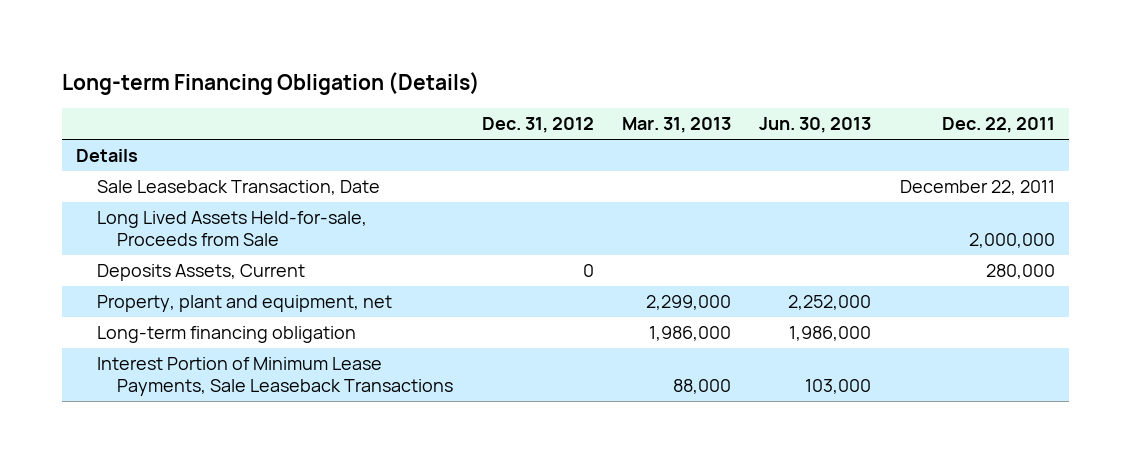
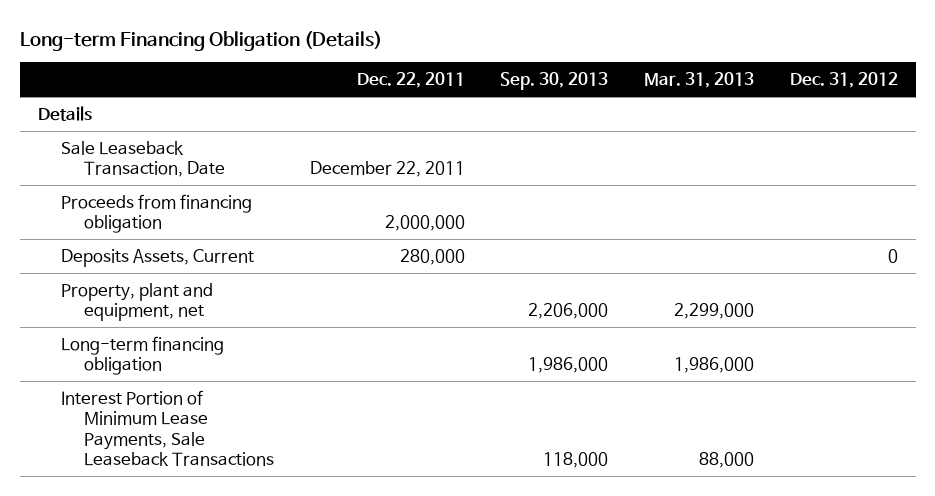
[759,117,872,134] Jun. 30, 2013 -> none
none -> [500,72,609,91] Sep. 30, 2013
[96,211,367,246] Long Lived Assets Held-for-sale, Proceeds from Sale -> none
none -> [60,193,252,234] Proceeds from financing obligation

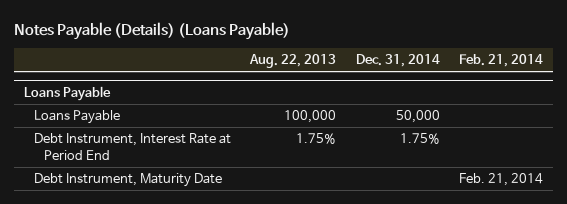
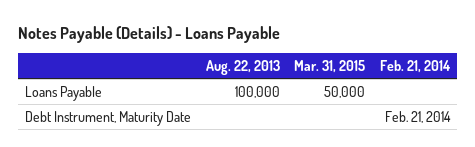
[14,21,291,40] Notes Payable (Details) (Loans Payable) -> [17,26,280,44] Notes Payable (Details) - Loans Payable
[355,54,440,68] Dec. 31, 2014 -> none
none -> [294,59,366,73] Mar. 31, 2015
[24,85,112,101] Loans Payable -> none
[34,133,232,160] Debt Instrument, Interest Rate at Period End -> none

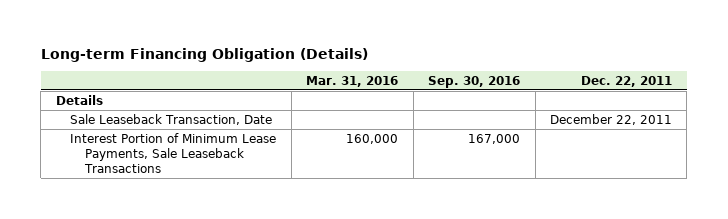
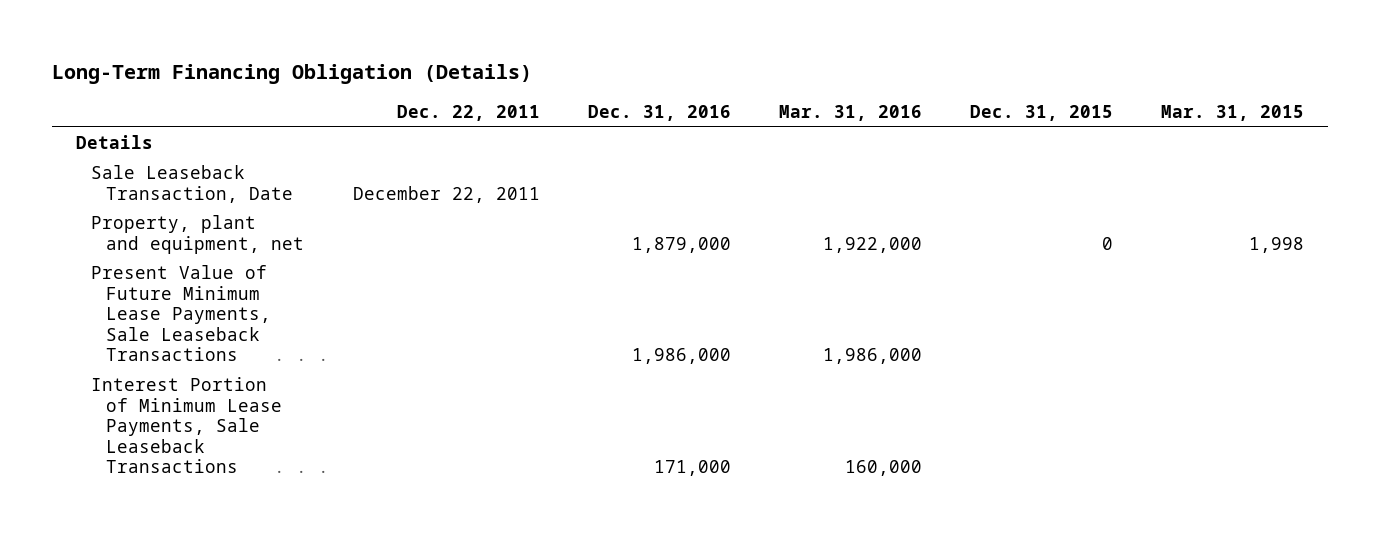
[40,48,368,63] Long-term Financing Obligation (Details) -> [52,64,533,85] Long-Term Financing Obligation (Details)
[428,76,521,89] Sep. 30, 2016 -> none
none -> [587,105,731,122] Dec. 31, 2016
none -> [969,105,1113,122] Dec. 31, 2015
none -> [1161,105,1305,122] Mar. 31, 2015
none -> [91,215,305,254] Property, plant and equipment, net
none -> [91,265,272,362] Present Value of Future Minimum Lease Payments, Sale Leaseback Transactions

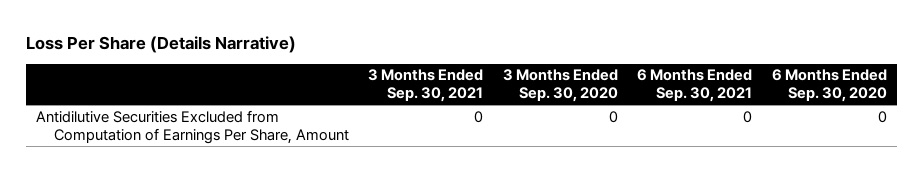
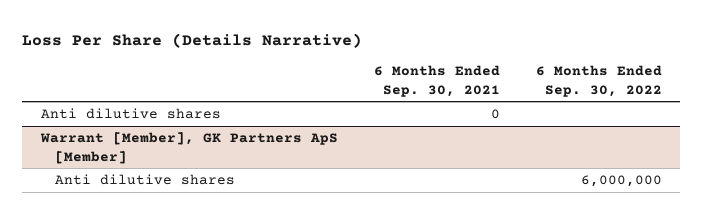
[368,69,484,103] 3 Months Ended Sep. 30, 2021 -> none
[502,69,618,103] 3 Months Ended Sep. 30, 2020 -> none
[772,69,888,103] 6 Months Ended Sep. 30, 2020 -> none
none -> [536,65,663,97] 6 Months Ended Sep. 30, 2022
[35,109,349,144] Antidilutive Securities Excluded from Computation of Earnings Per Share, Amount -> [40,108,221,120] Anti dilutive shares
none -> [39,132,338,164] Warrant [Member], GK Partners ApS [Member]
none -> [55,174,236,186] Anti dilutive shares

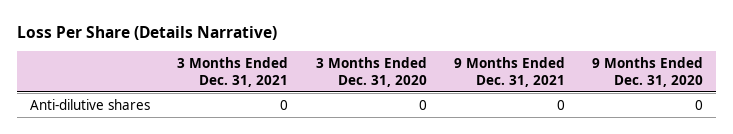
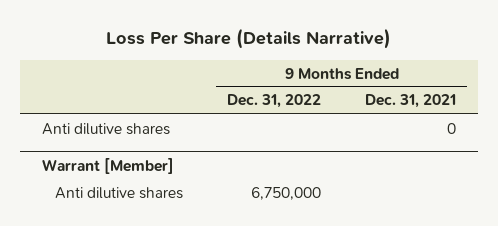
[177,56,289,87] 3 Months Ended Dec. 31, 2021 -> none
[315,56,427,87] 3 Months Ended Dec. 31, 2020 -> none
[591,56,703,87] 9 Months Ended Dec. 31, 2020 -> none
none -> [227,94,322,109] Dec. 31, 2022
[30,98,151,110] Anti-dilutive shares -> [41,122,170,135] Anti dilutive shares
none -> [41,157,174,174] Warrant [Member]
none -> [54,186,183,199] Anti dilutive shares

